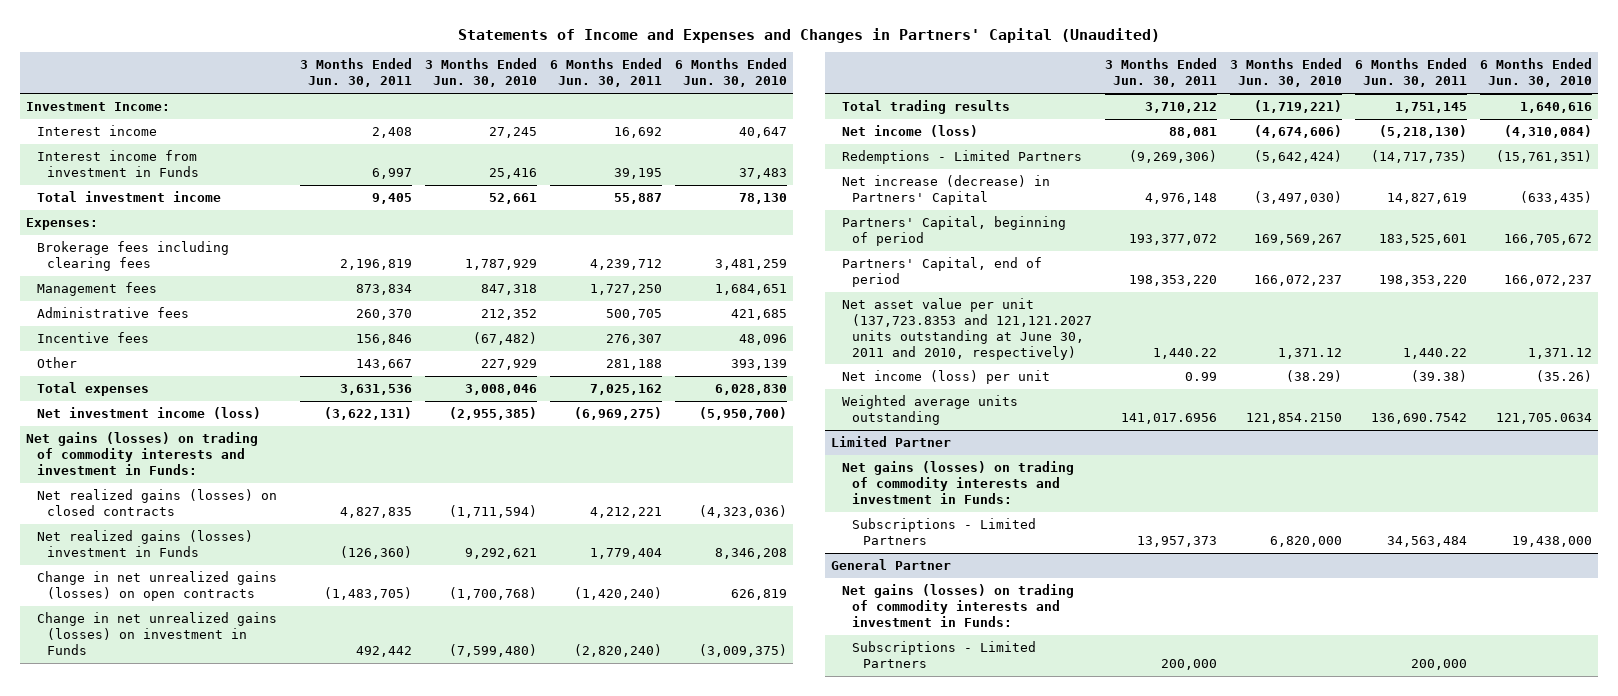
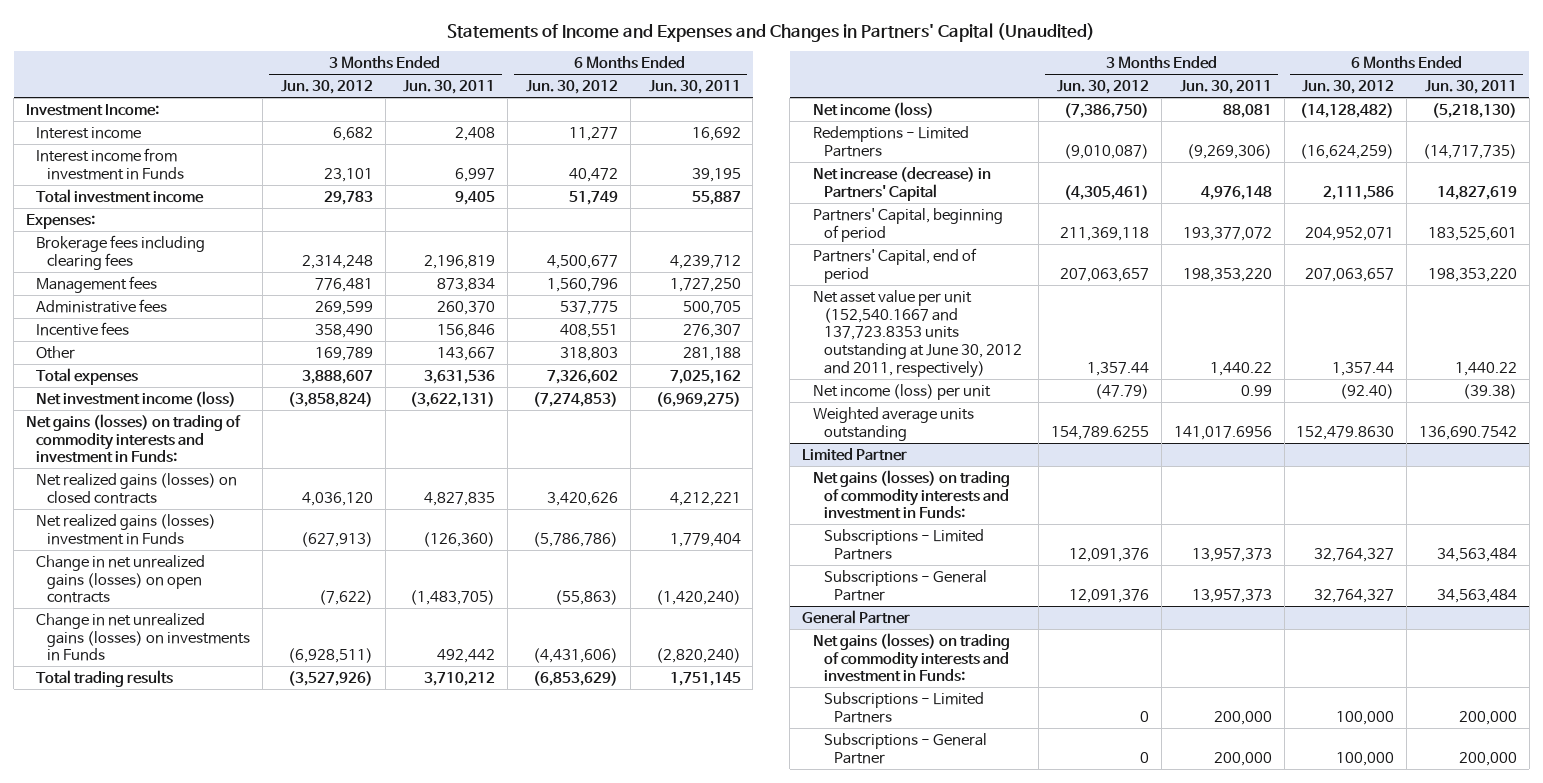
[424,58,537,88] 3 Months Ended Jun. 30, 2010 -> none
[674,58,787,88] 6 Months Ended Jun. 30, 2010 -> none
none -> [280,80,373,95] Jun. 30, 2012
none -> [525,80,618,95] Jun. 30, 2012
[36,612,277,655] Change in net unrealized gains (losses) on investment in Funds -> [36,612,251,662] Change in net unrealized gains (losses) on investments in Funds
[841,298,1093,360] Net asset value per unit (137,723.8353 and 121,121.2027 units outstanding at June 30, 2011 and 2010, respectively) -> [812,289,1022,378] Net asset value per unit (152,540.1667 and 137,723.8353 units outstanding at June 30, 2012 and 2011, respectively)
none -> [823,569,987,601] Subscriptions - General Partner
none -> [823,732,987,764] Subscriptions - General Partner

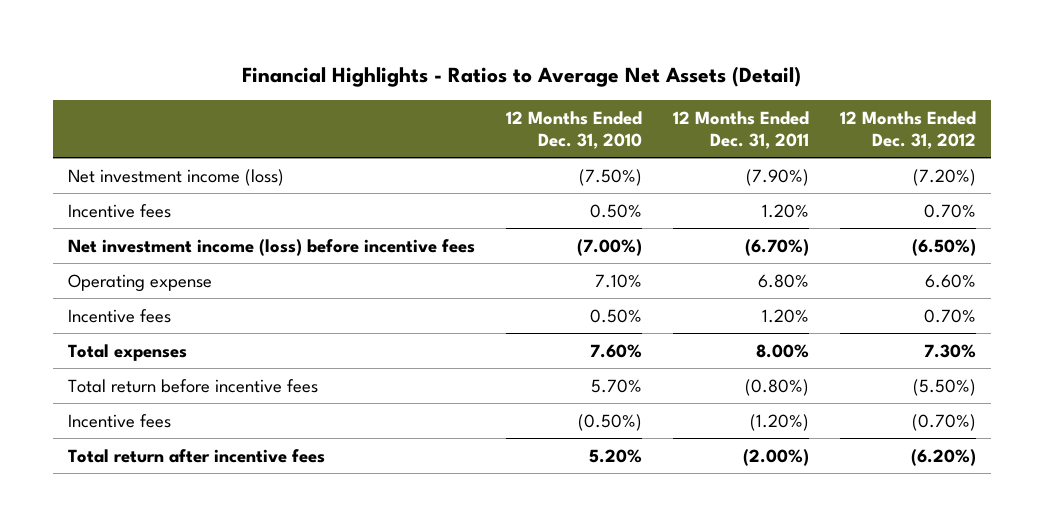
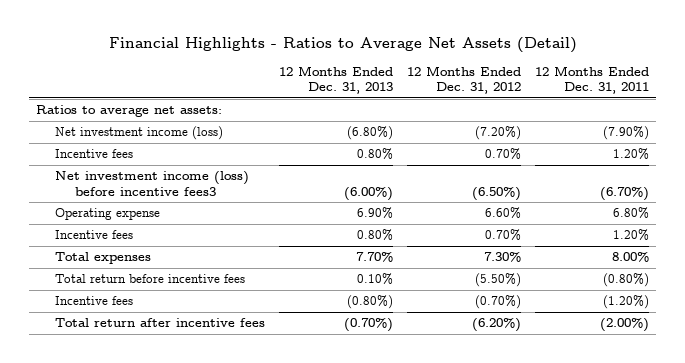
[506,110,643,149] 12 Months Ended Dec. 31, 2010 -> none
none -> [279,65,394,95] 12 Months Ended Dec. 31, 2013
none -> [35,105,222,118] Ratios to average net assets:
[68,238,476,256] Net investment income (loss) before incentive fees -> [55,171,250,196] Net investment income (loss) before incentive fees3

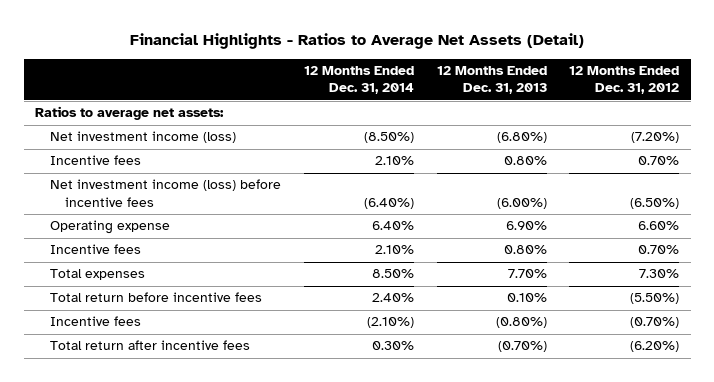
[535,65,650,95] 12 Months Ended Dec. 31, 2011 -> none
none -> [303,66,414,95] 12 Months Ended Dec. 31, 2014
[55,171,250,196] Net investment income (loss) before incentive fees3 -> [50,179,282,207] Net investment income (loss) before incentive fees

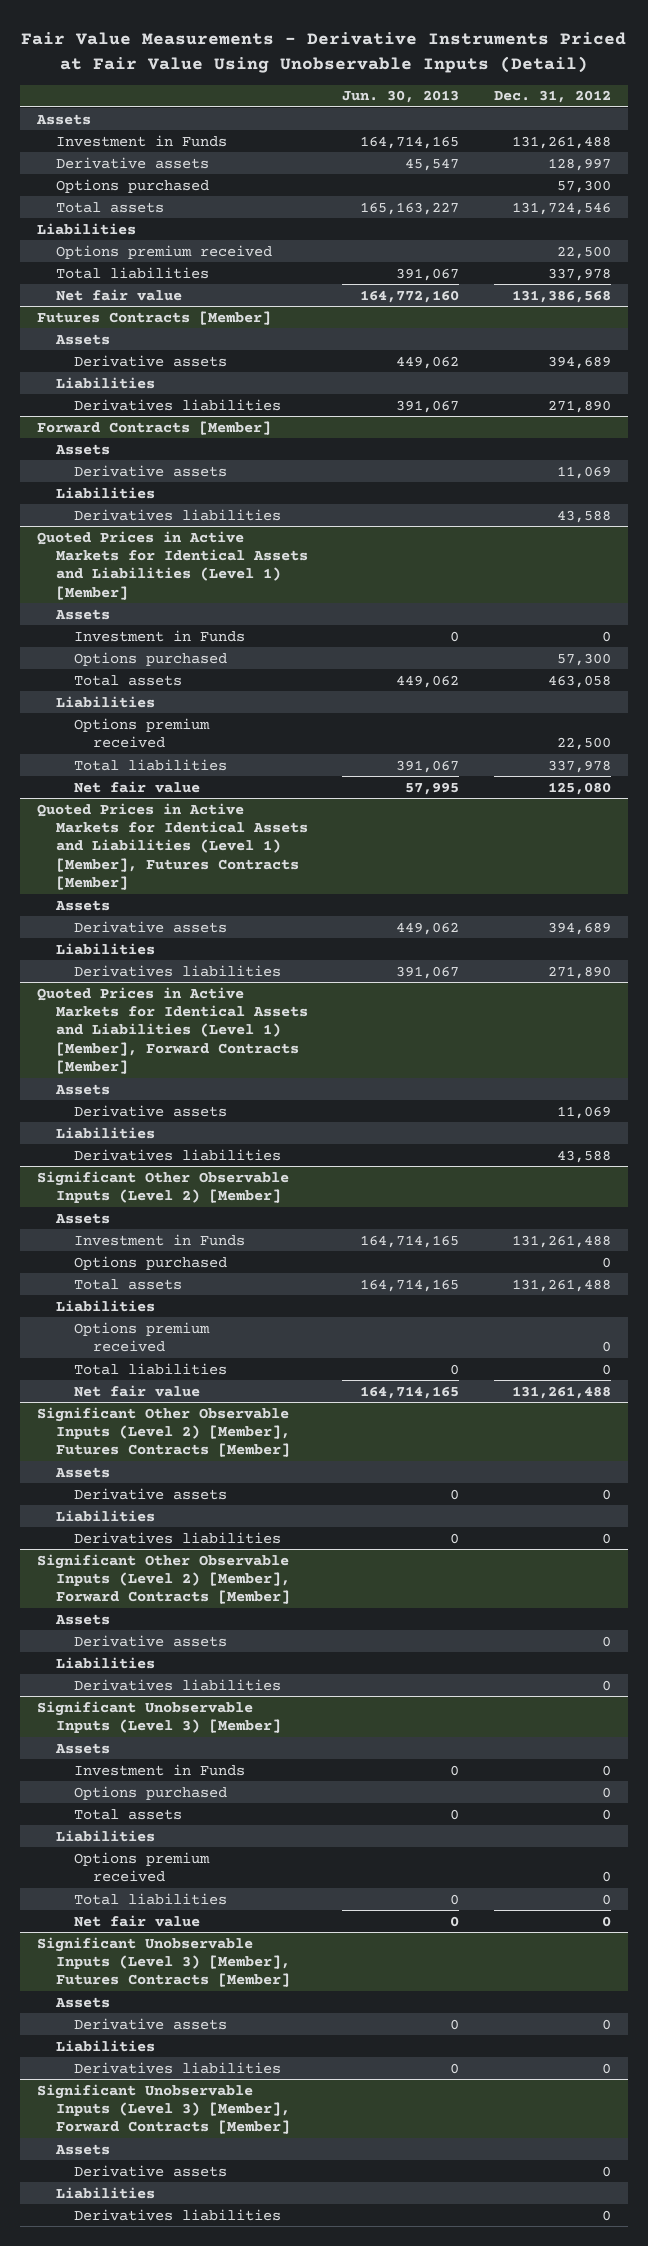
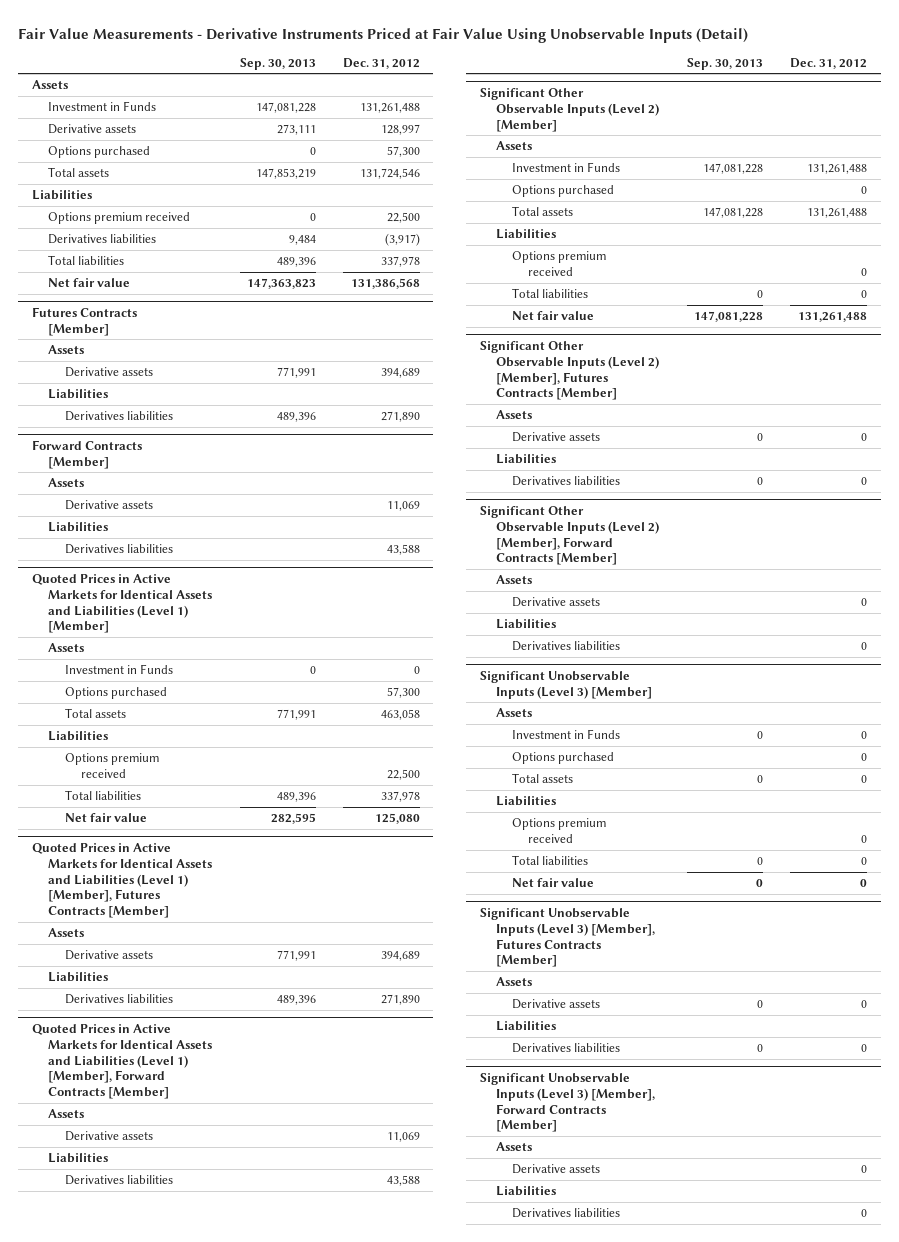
[342,90,460,104] Jun. 30, 2013 -> none
none -> [239,57,316,70] Sep. 30, 2013
none -> [48,234,157,245] Derivatives liabilities

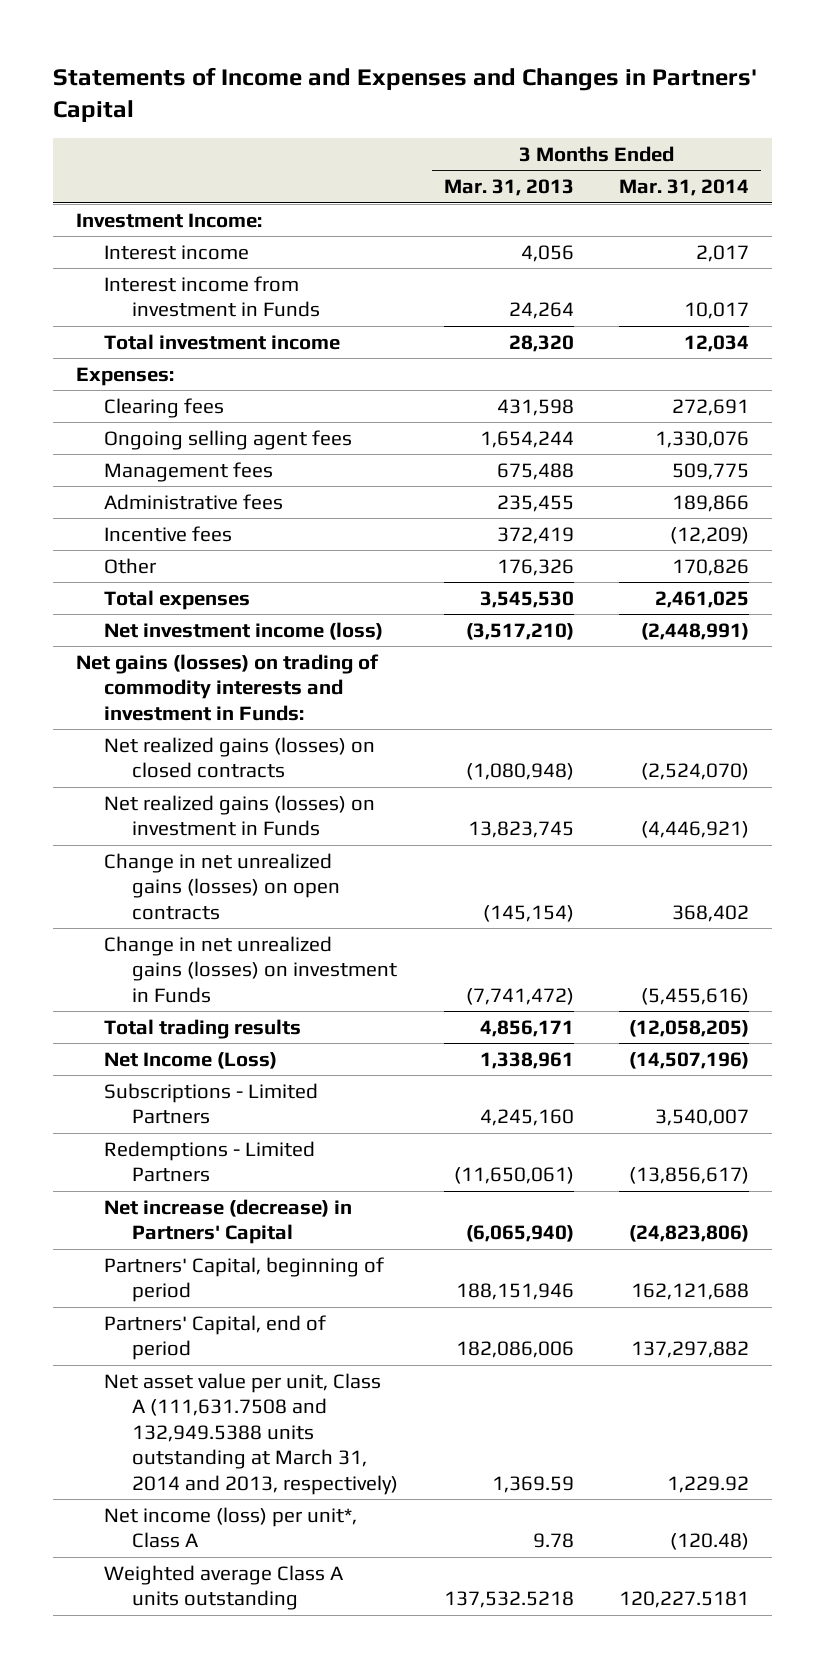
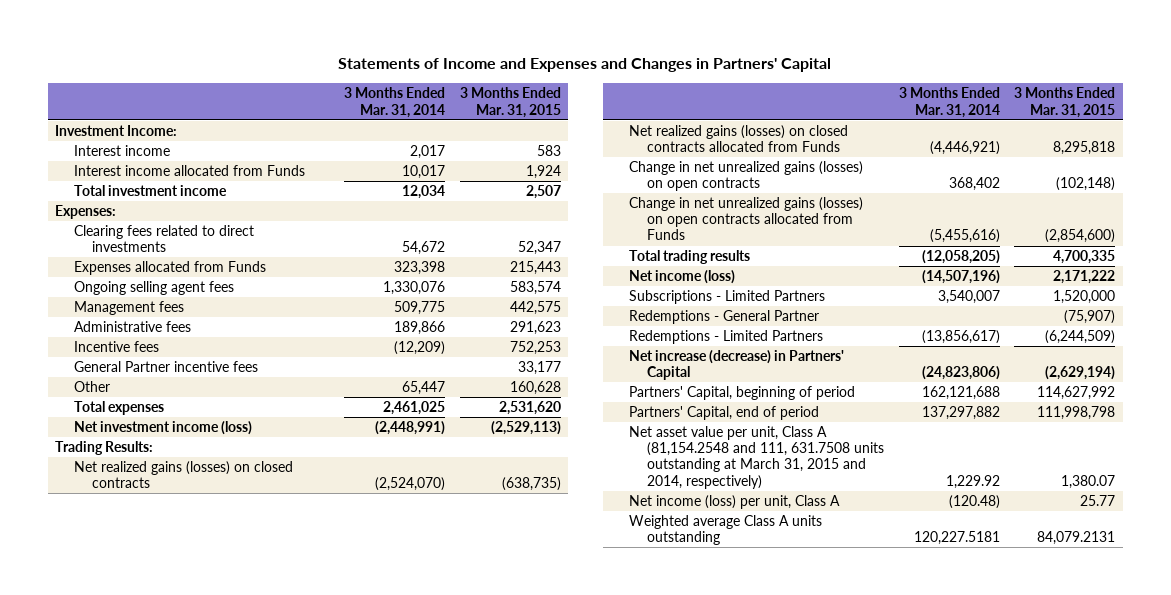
[443,179,574,197] Mar. 31, 2013 -> none
none -> [459,87,561,118] 3 Months Ended Mar. 31, 2015
[103,275,321,318] Interest income from investment in Funds -> [73,165,305,177] Interest income allocated from Funds
[103,397,224,418] Clearing fees -> none
none -> [73,225,254,253] Clearing fees related to direct investments
none -> [73,261,266,276] Expenses allocated from Funds
none -> [73,361,258,373] General Partner incentive fees
[672,558,750,576] 170,826 -> [402,381,446,396] 65,447
[75,653,379,721] Net gains (losses) on trading of commodity interests and investment in Funds: -> none
none -> [55,441,154,456] Trading Results:
[103,794,375,837] Net realized gains (losses) on investment in Funds -> [628,125,848,153] Net realized gains (losses) on closed contracts allocated from Funds
[103,935,398,1003] Change in net unrealized gains (losses) on investment in Funds -> [628,197,863,241] Change in net unrealized gains (losses) on open contracts allocated from Funds
[103,1051,277,1069] Net Income (Loss) -> [628,270,735,285] Net income (loss)
none -> [628,310,819,325] Redemptions - General Partner
[103,1372,399,1495] Net asset value per unit, Class A (111,631.7508 and 132,949.5388 units outstanding at March 31, 2014 and 2013, respectively) -> [628,426,885,489] Net asset value per unit, Class A (81,154.2548 and 111, 631.7508 units outstanding at March 31, 2015 and 2014, respectively)
[103,1506,357,1549] Net income (loss) per unit*, Class A -> [628,495,840,510] Net income (loss) per unit, Class A

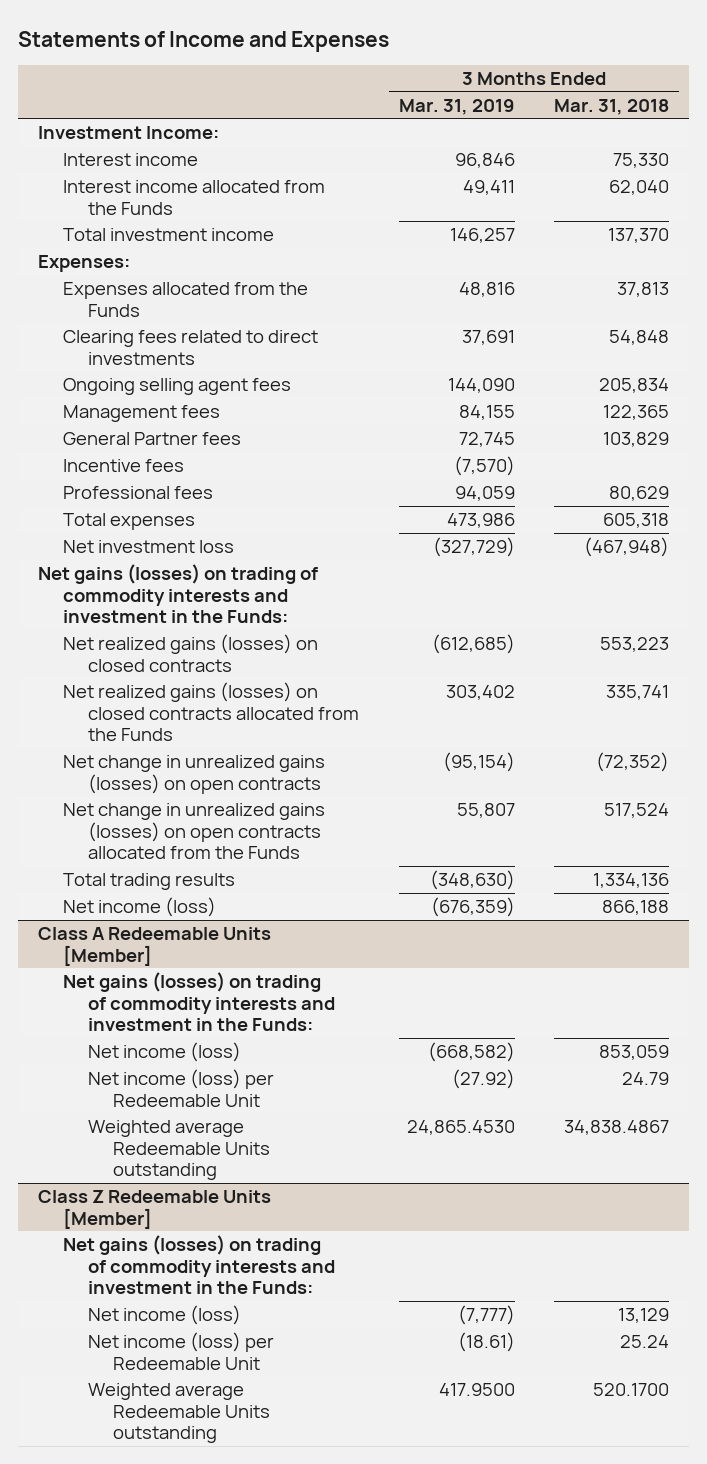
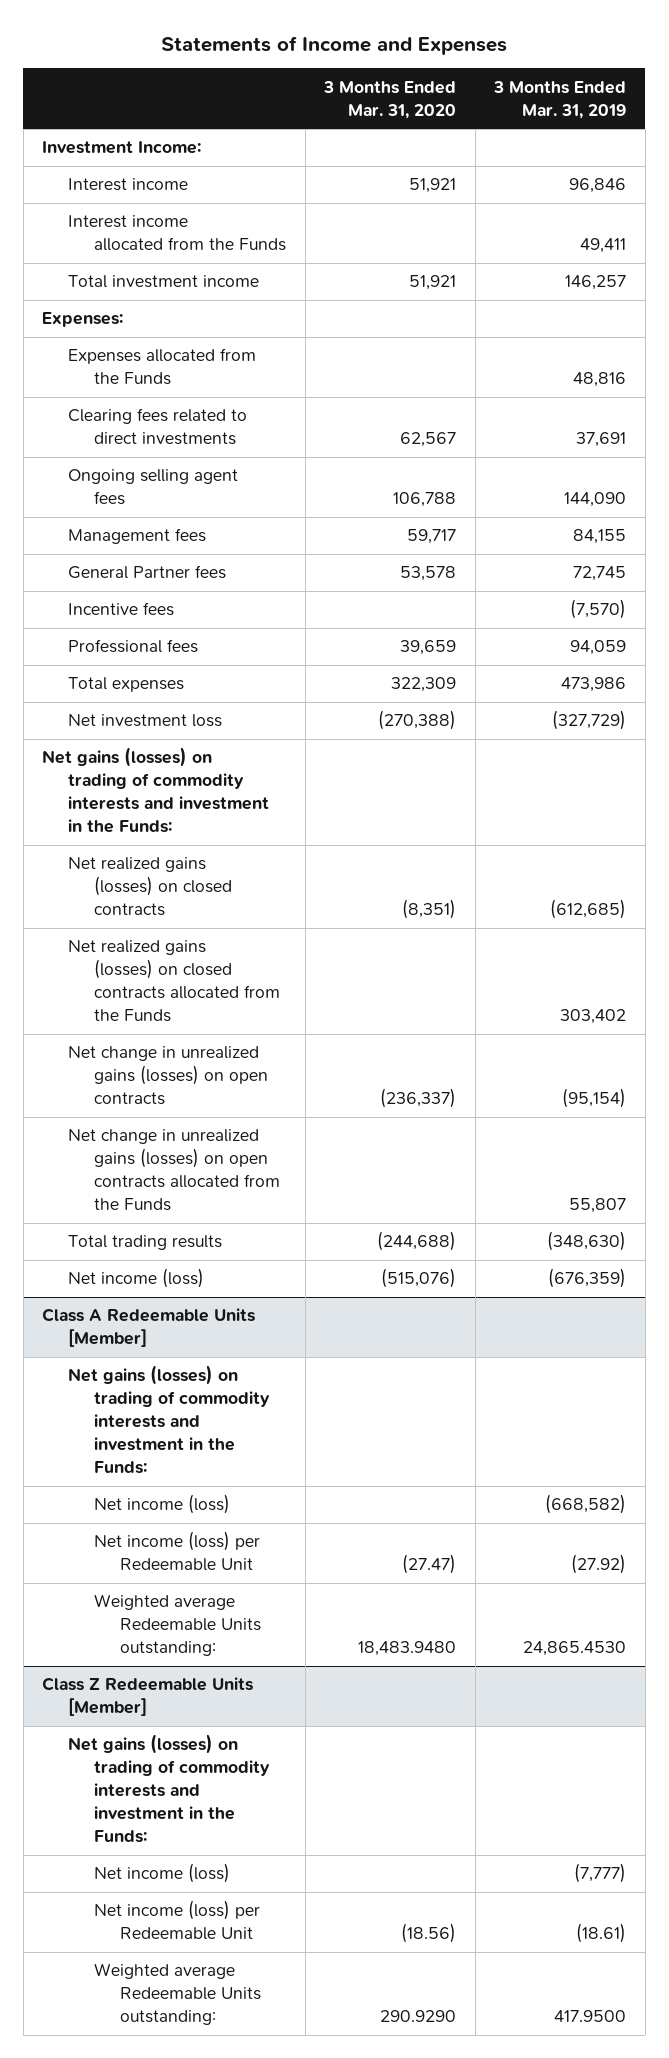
[554,98,670,115] Mar. 31, 2018 -> none
none -> [323,80,457,119] 3 Months Ended Mar. 31, 2020
[87,1120,270,1180] Weighted average Redeemable Units outstanding -> [94,1594,262,1657] Weighted average Redeemable Units outstanding:
[87,1383,270,1443] Weighted average Redeemable Units outstanding -> [94,1963,262,2026] Weighted average Redeemable Units outstanding:

